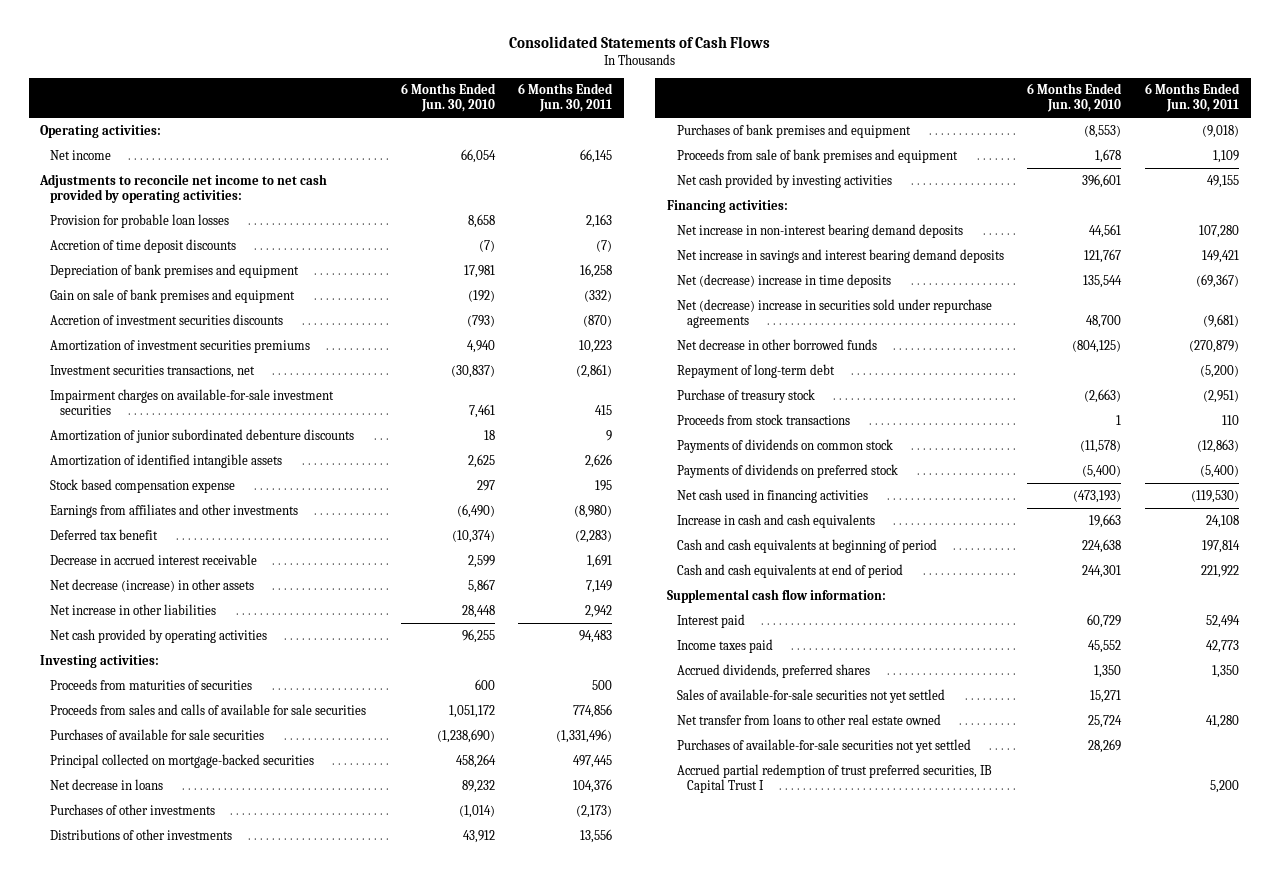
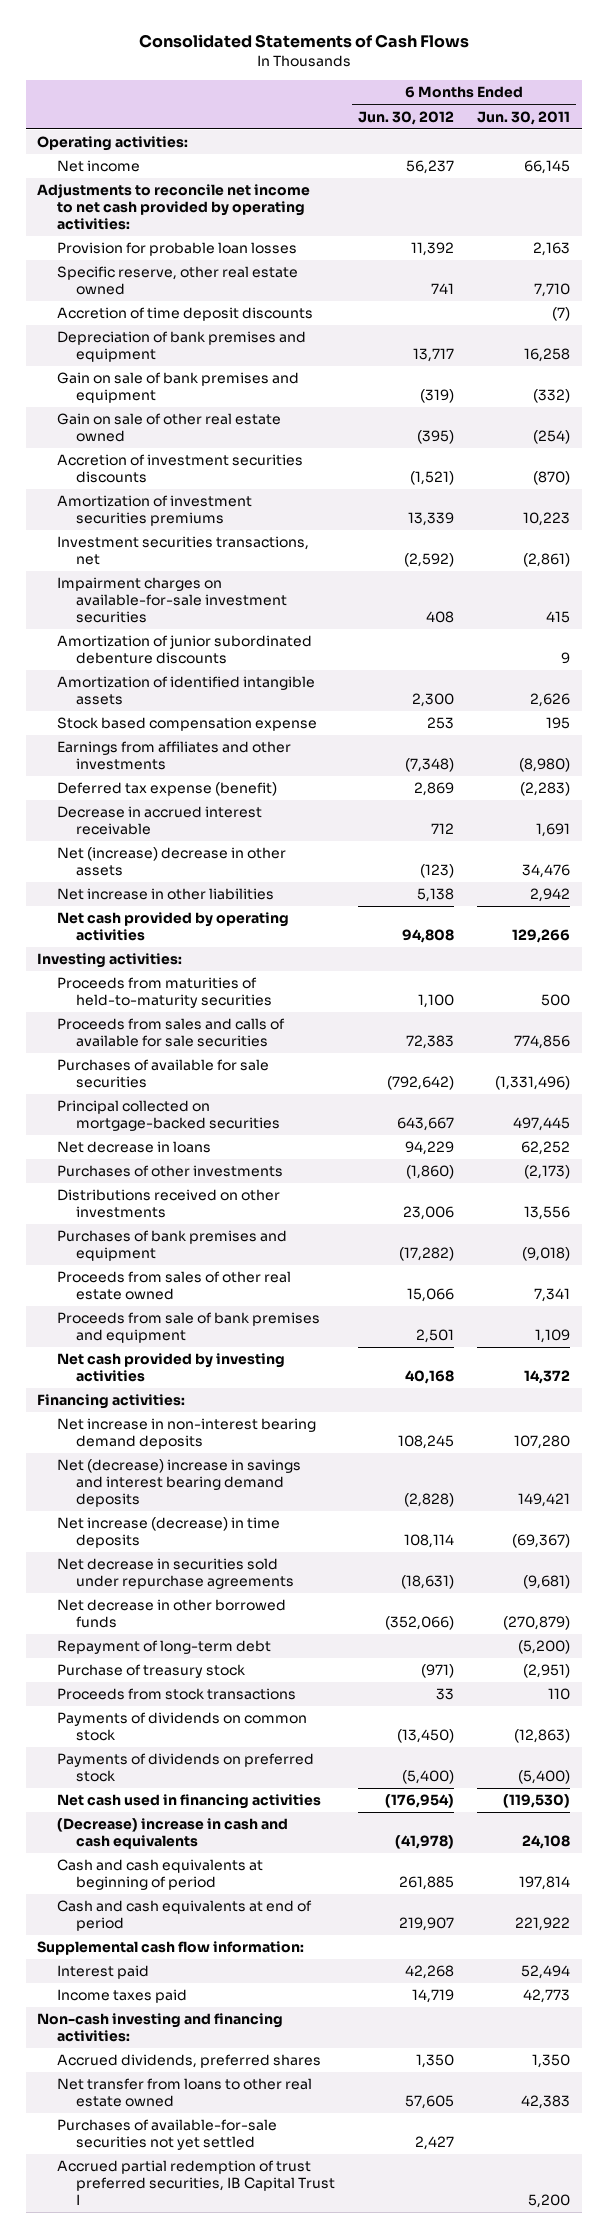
[400,83,496,113] 6 Months Ended Jun. 30, 2010 -> none
none -> [357,110,454,125] Jun. 30, 2012
none -> [56,266,298,295] Specific reserve, other real estate owned
none -> [56,413,281,442] Gain on sale of other real estate owned
[50,528,159,540] Deferred tax benefit -> [56,782,277,797] Deferred tax expense (benefit)
[50,578,255,592] Net decrease (increase) in other assets -> [56,847,286,876] Net (increase) decrease in other assets
[586,579,613,593] 7,149 -> [522,863,571,878] 34,476
[579,629,613,643] 94,483 -> [512,928,571,943] 129,266
[50,678,253,690] Proceeds from maturities of securities -> [56,977,272,1008] Proceeds from maturities of held-to-maturity securities
[573,778,613,793] 104,376 -> [521,1141,571,1156] 62,252
[50,828,233,840] Distributions of other investments -> [56,1189,280,1218] Distributions received on other investments
none -> [56,1271,291,1300] Proceeds from sales of other real estate owned
[1206,174,1239,188] 49,155 -> [524,1369,571,1384] 14,372
[676,248,1004,263] Net increase in savings and interest bearing demand deposits -> [56,1459,301,1507] Net (decrease) increase in savings and interest bearing demand deposits
[676,273,891,288] Net (decrease) increase in time deposits -> [56,1517,280,1548] Net increase (decrease) in time deposits
[676,298,992,328] Net (decrease) increase in securities sold under repurchase agreements -> [56,1558,294,1589] Net decrease in securities sold under repurchase agreements
[676,513,875,528] Increase in cash and cash equivalents -> [56,1818,288,1849] (Decrease) increase in cash and cash equivalents
none -> [37,2013,284,2042] Non-cash investing and financing activities:
[676,688,945,703] Sales of available-for-sale securities not yet settled -> none
[1205,714,1239,728] 41,280 -> [521,2094,571,2109] 42,383

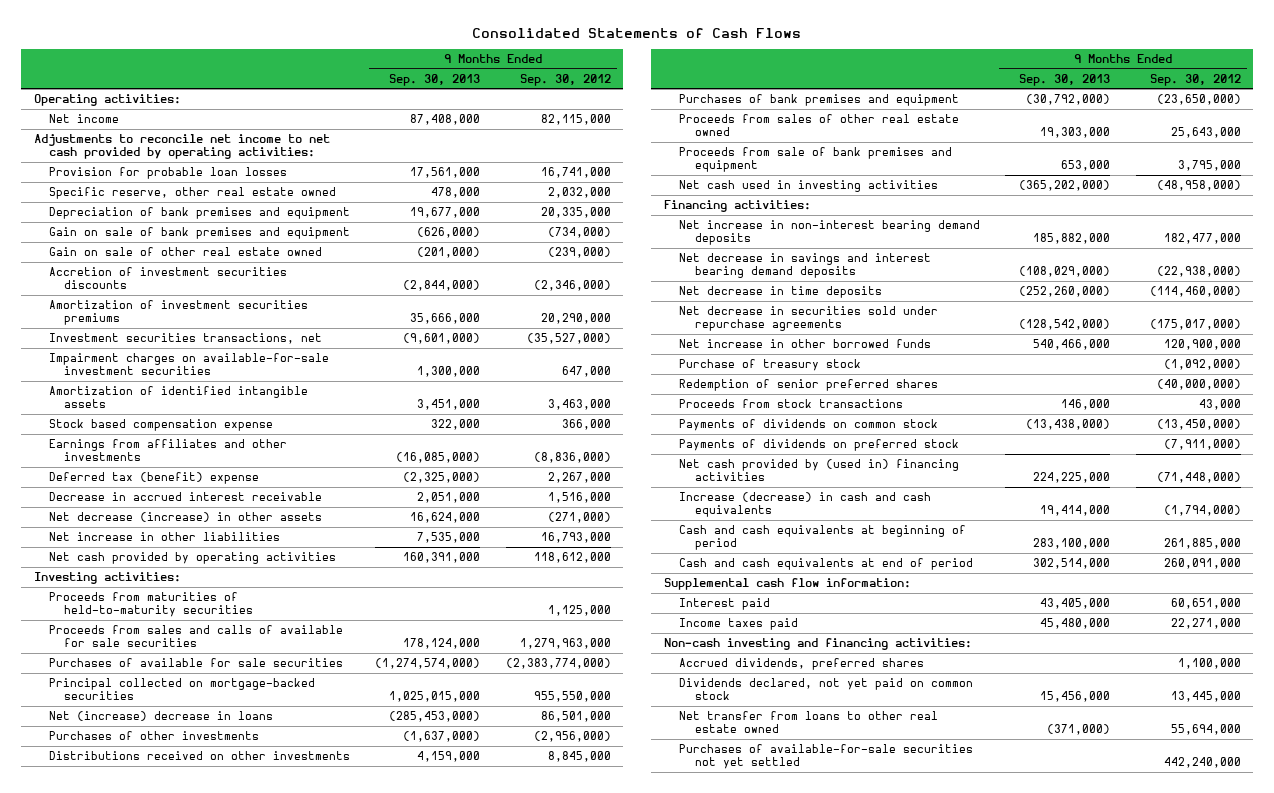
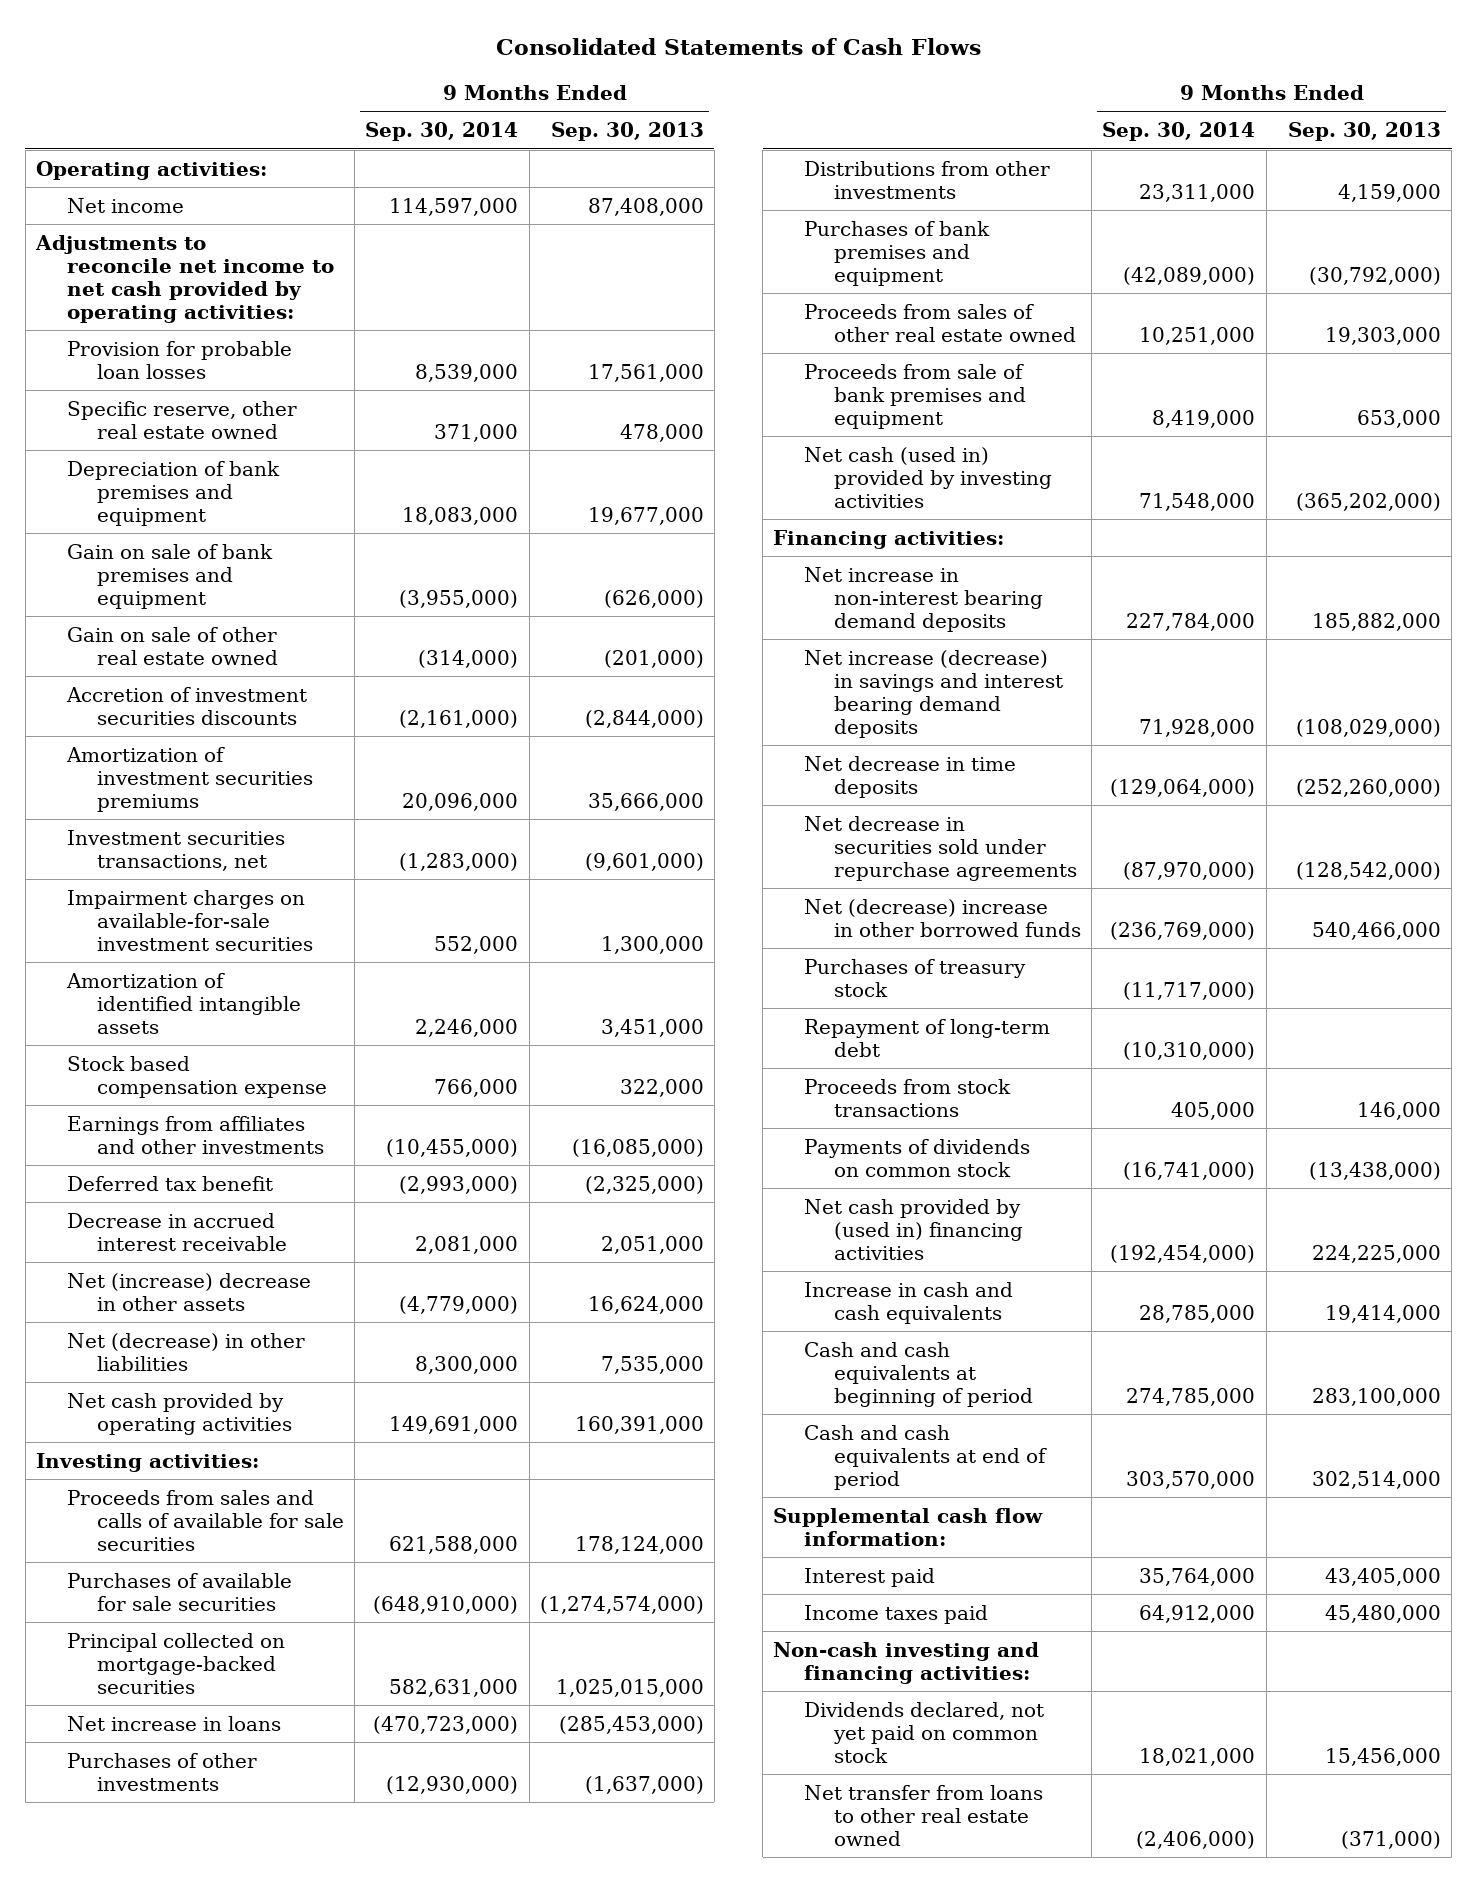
[519,73,611,86] Sep. 30, 2012 -> none
none -> [365,122,519,142] Sep. 30, 2014
[48,472,259,485] Deferred tax (benefit) expense -> [66,1175,273,1191] Deferred tax benefit
[48,512,322,523] Net decrease (increase) in other assets -> [66,1272,311,1311] Net (increase) decrease in other assets
[48,532,280,542] Net increase in other liabilities -> [66,1332,305,1371] Net (decrease) in other liabilities
[48,592,254,618] Proceeds from maturities of held-to-maturity securities -> none
[48,711,273,722] Net (increase) decrease in loans -> [66,1715,281,1731] Net increase in loans
[48,751,350,761] Distributions received on other investments -> [803,160,1050,199] Distributions from other investments
[679,180,939,193] Net cash used in investing activities -> [803,446,1053,508] Net cash (used in) provided by investing activities
[679,253,932,279] Net decrease in savings and interest bearing demand deposits -> [803,649,1064,738] Net increase (decrease) in savings and interest bearing demand deposits
[679,379,939,392] Redemption of senior preferred shares -> none
[679,339,932,349] Net increase in other borrowed funds -> [803,898,1082,937] Net (decrease) increase in other borrowed funds
[679,359,862,372] Purchase of treasury stock -> [803,958,1026,997] Purchases of treasury stock
none -> [803,1018,1050,1057] Repayment of long-term debt
[679,439,960,452] Payments of dividends on preferred stock -> none
[679,492,932,518] Increase (decrease) in cash and cash equivalents -> [803,1281,1013,1324] Increase in cash and cash equivalents
[679,658,925,671] Accrued dividends, preferred shares -> none
[679,744,974,770] Purchases of available-for-sale securities not yet settled -> none

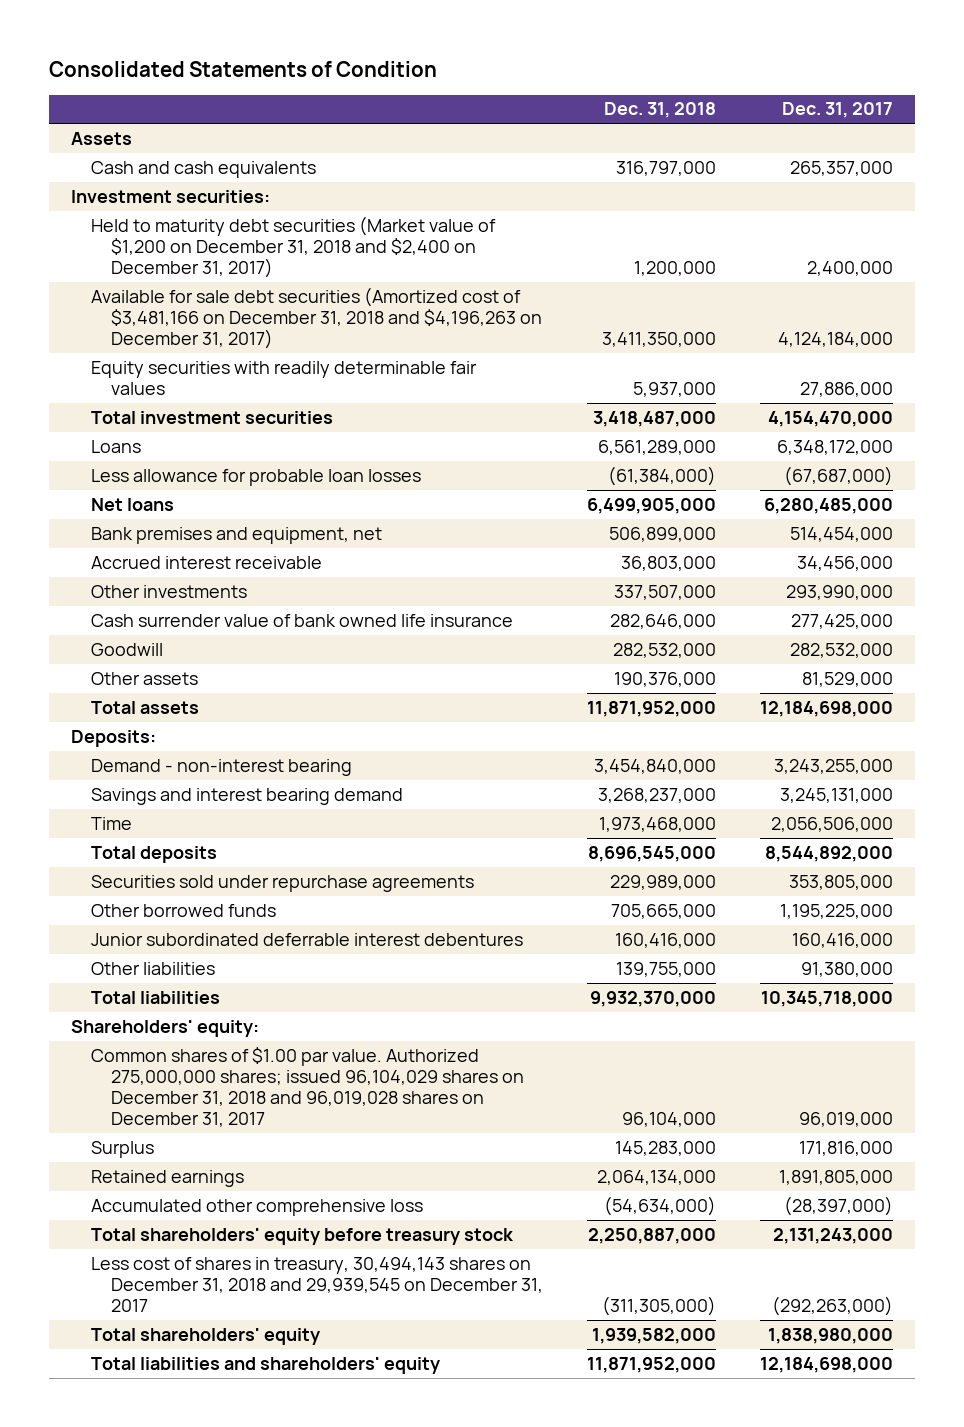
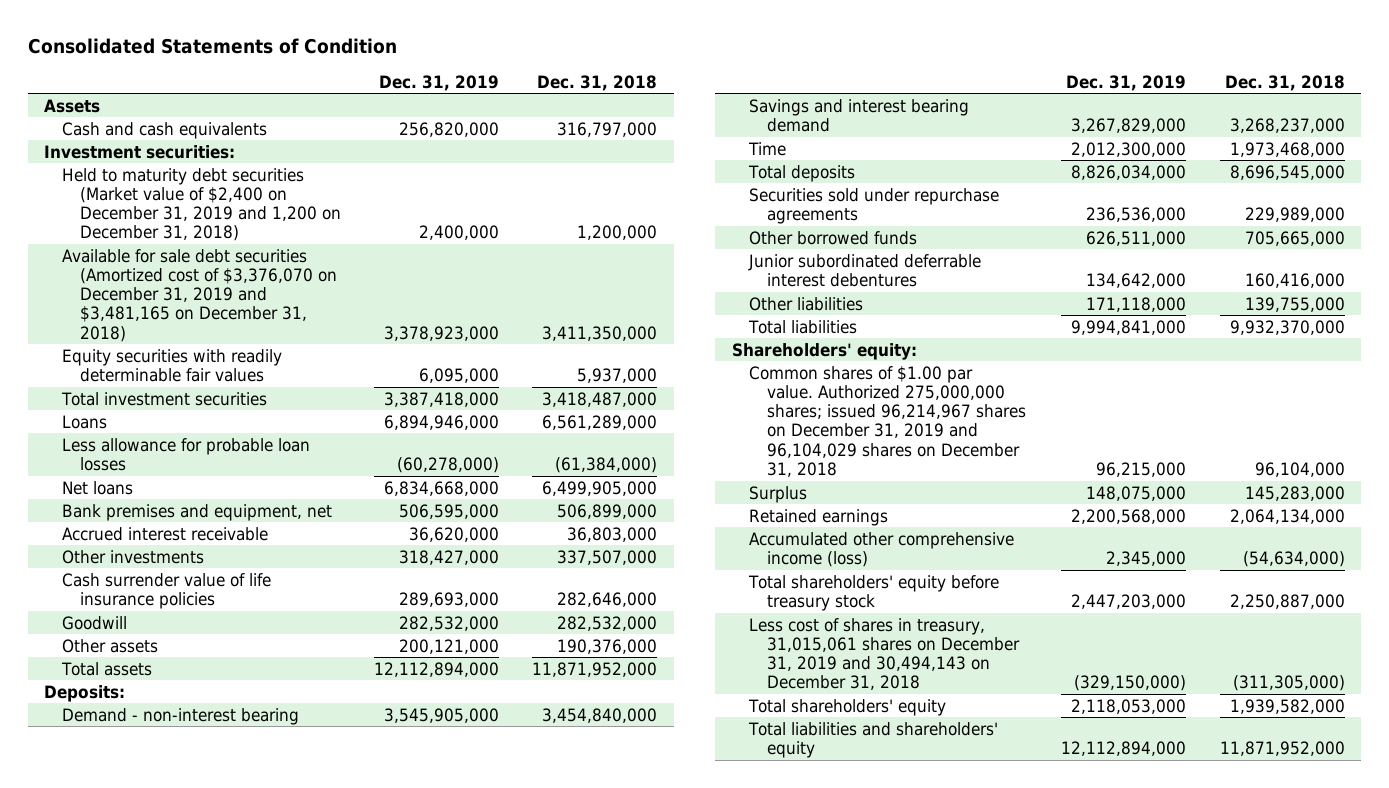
[781,102,893,119] Dec. 31, 2017 -> none
none -> [379,74,500,91] Dec. 31, 2019
[90,215,496,279] Held to maturity debt securities (Market value of $1,200 on December 31, 2018 and $2,400 on December 31, 2017) -> [62,167,341,242] Held to maturity debt securities (Market value of $2,400 on December 31, 2019 and 1,200 on December 31, 2018)
[90,286,542,350] Available for sale debt securities (Amortized cost of $3,481,166 on December 31, 2018 and $4,196,263 on December 31, 2017) -> [62,248,337,342] Available for sale debt securities (Amortized cost of $3,376,070 on December 31, 2019 and $3,481,165 on December 31, 2018)
[90,613,513,627] Cash surrender value of bank owned life insurance -> [62,572,272,609] Cash surrender value of life insurance policies
[90,1046,524,1128] Common shares of $1.00 par value. Authorized 275,000,000 shares; issued 96,104,029 shares on December 31, 2018 and 96,019,028 shares on December 31, 2017 -> [749,365,1027,477] Common shares of $1.00 par value. Authorized 275,000,000 shares; issued 96,214,967 shares on December 31, 2019 and 96,104,029 shares on December 31, 2018
[90,1198,423,1216] Accumulated other comprehensive loss -> [749,531,1015,567] Accumulated other comprehensive income (loss)
[90,1256,543,1313] Less cost of shares in treasury, 30,494,143 shares on December 31, 2018 and 29,939,545 on December 31, 2017 -> [749,617,1021,691] Less cost of shares in treasury, 31,015,061 shares on December 31, 2019 and 30,494,143 on December 31, 2018

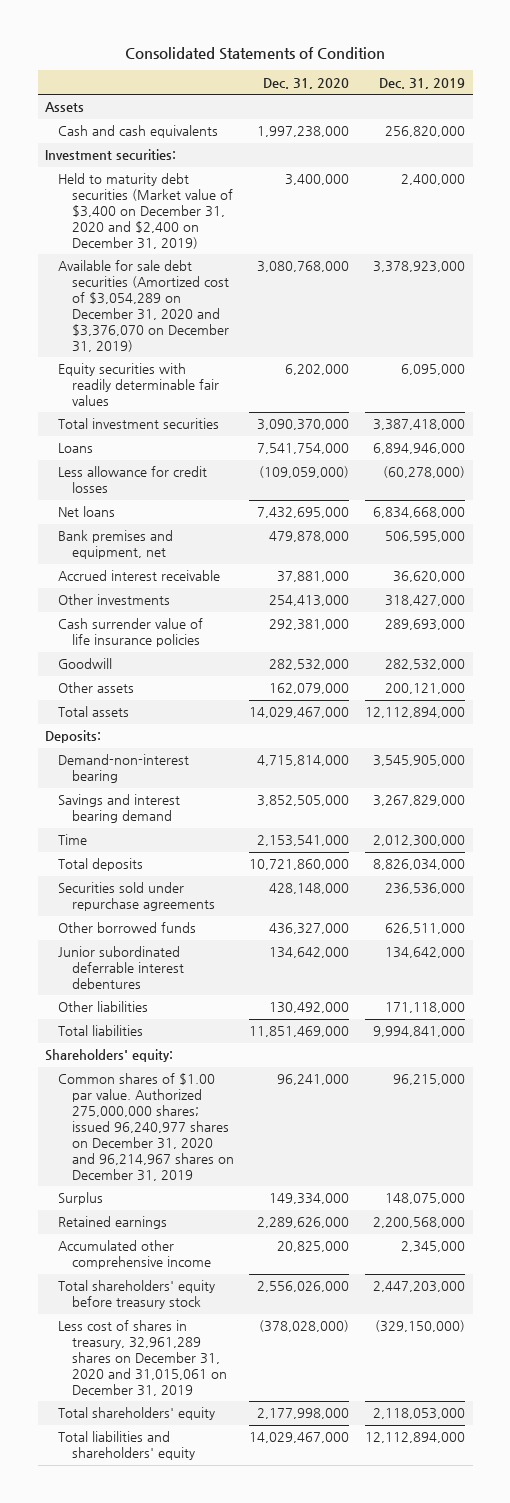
[537,74,658,91] Dec. 31, 2018 -> none
none -> [263,77,350,89] Dec. 31, 2020
[62,167,341,242] Held to maturity debt securities (Market value of $2,400 on December 31, 2019 and 1,200 on December 31, 2018) -> [58,173,233,250] Held to maturity debt securities (Market value of $3,400 on December 31, 2020 and $2,400 on December 31, 2019)
[62,248,337,342] Available for sale debt securities (Amortized cost of $3,376,070 on December 31, 2019 and $3,481,165 on December 31, 2018) -> [58,260,229,353] Available for sale debt securities (Amortized cost of $3,054,289 on December 31, 2020 and $3,376,070 on December 31, 2019)
[62,437,311,471] Less allowance for probable loan losses -> [58,466,208,494] Less allowance for credit losses
[62,707,300,725] Demand - non-interest bearing -> [58,754,190,784] Demand-non-interest bearing
[749,365,1027,477] Common shares of $1.00 par value. Authorized 275,000,000 shares; issued 96,214,967 shares on December 31, 2019 and 96,104,029 shares on December 31, 2018 -> [58,1073,234,1181] Common shares of $1.00 par value. Authorized 275,000,000 shares; issued 96,240,977 shares on December 31, 2020 and 96,214,967 shares on December 31, 2019
[749,531,1015,567] Accumulated other comprehensive income (loss) -> [58,1240,211,1270] Accumulated other comprehensive income
[749,617,1021,691] Less cost of shares in treasury, 31,015,061 shares on December 31, 2019 and 30,494,143 on December 31, 2018 -> [58,1320,227,1397] Less cost of shares in treasury, 32,961,289 shares on December 31, 2020 and 31,015,061 on December 31, 2019

